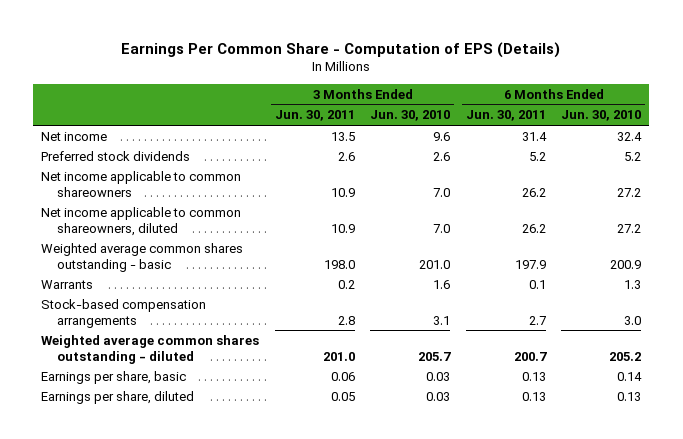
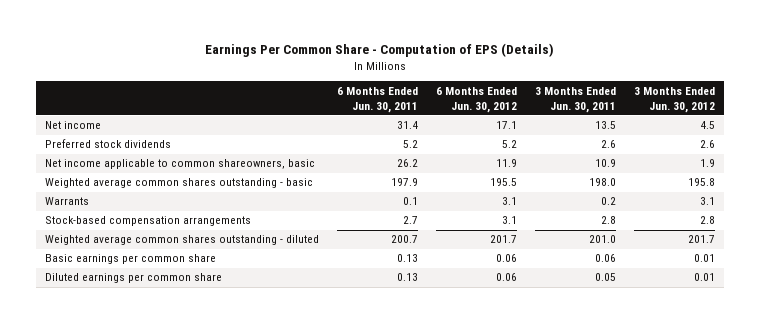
[370,110,451,122] Jun. 30, 2010 -> none
[561,110,642,122] Jun. 30, 2010 -> none
none -> [435,86,517,113] 6 Months Ended Jun. 30, 2012
none -> [633,86,715,113] 3 Months Ended Jun. 30, 2012
[41,170,242,197] Net income applicable to common shareowners -> none
[41,206,242,236] Net income applicable to common shareowners, diluted -> [45,159,316,170] Net income applicable to common shareowners, basic
[41,370,187,384] Earnings per share, basic -> [45,254,217,265] Basic earnings per common share
[41,390,195,404] Earnings per share, diluted -> [45,273,223,284] Diluted earnings per common share

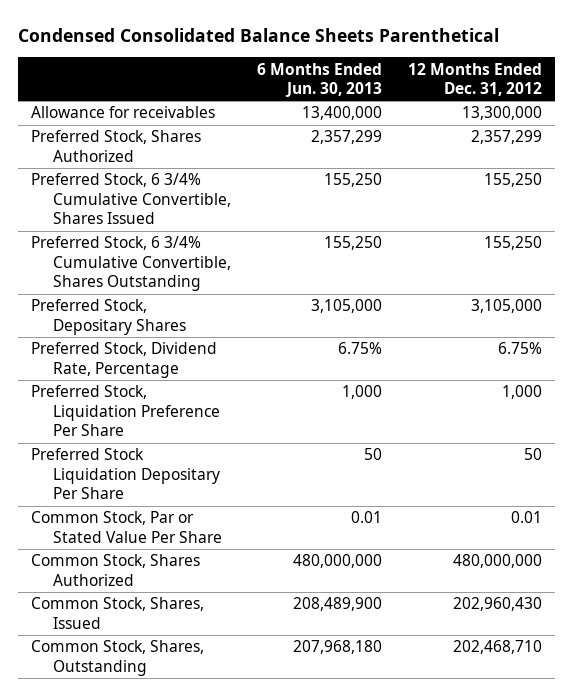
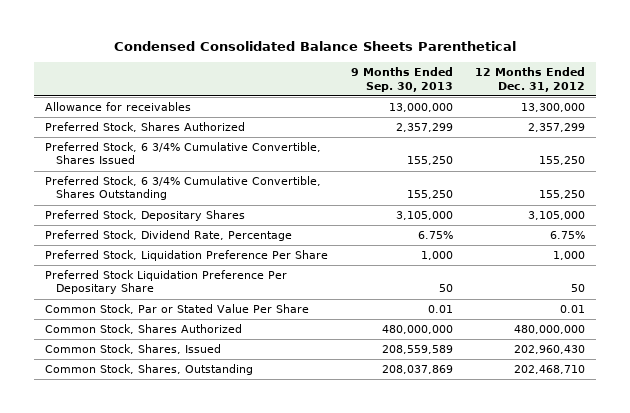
[256,62,382,97] 6 Months Ended Jun. 30, 2013 -> none
none -> [350,67,453,92] 9 Months Ended Sep. 30, 2013
[30,448,220,500] Preferred Stock Liquidation Depositary Per Share -> [45,270,288,295] Preferred Stock Liquidation Preference Per Depositary Share

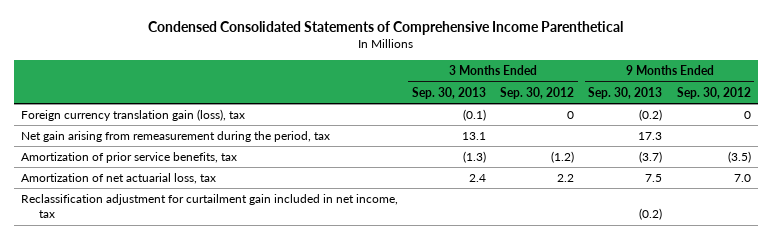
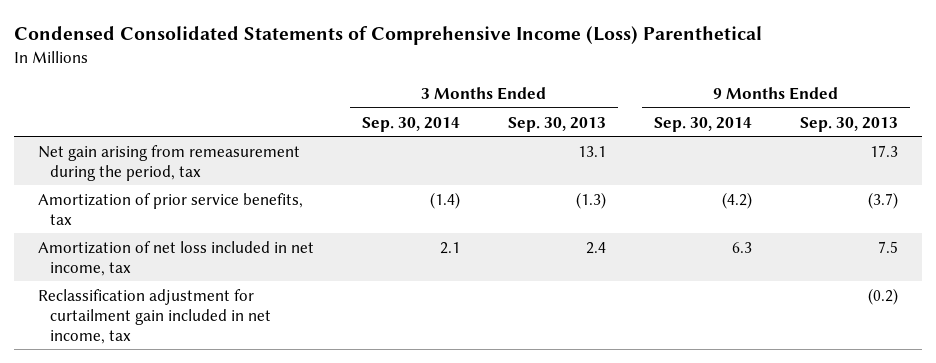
[147,21,623,36] Condensed Consolidated Statements of Comprehensive Income Parenthetical -> [14,26,763,46] Condensed Consolidated Statements of Comprehensive Income (Loss) Parenthetical
[500,86,575,99] Sep. 30, 2012 -> none
[676,86,751,99] Sep. 30, 2012 -> none
none -> [362,116,461,132] Sep. 30, 2014
none -> [654,116,753,132] Sep. 30, 2014
[20,109,245,122] Foreign currency translation gain (loss), tax -> none
[20,173,216,185] Amortization of net actuarial loss, tax -> [38,240,315,276] Amortization of net loss included in net income, tax

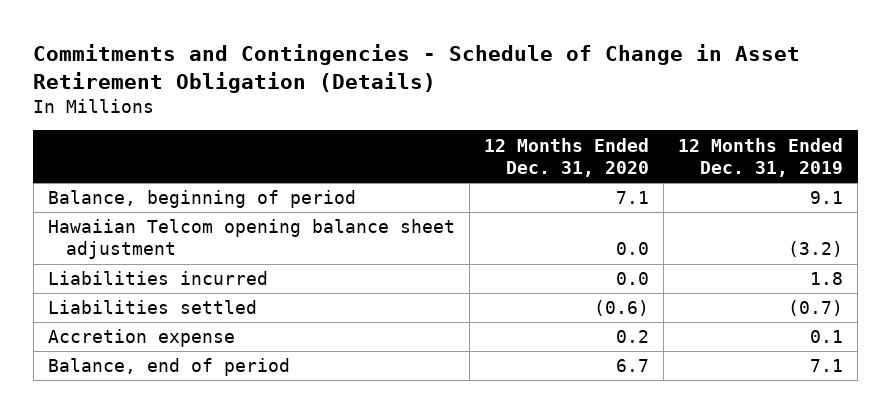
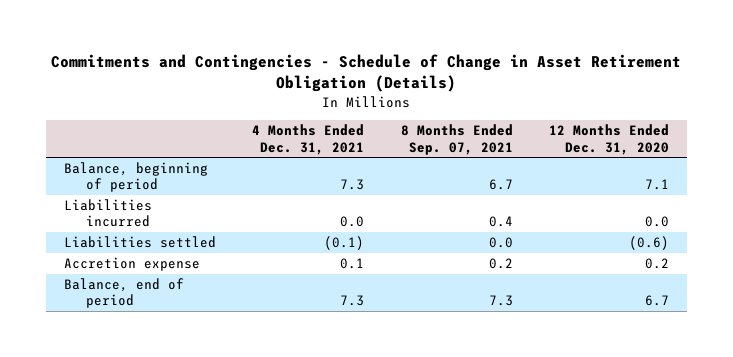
[677,137,843,177] 12 Months Ended Dec. 31, 2019 -> none
none -> [252,124,365,155] 4 Months Ended Dec. 31, 2021
none -> [400,124,513,155] 8 Months Ended Sep. 07, 2021
[47,219,455,260] Hawaiian Telcom opening balance sheet adjustment -> none

